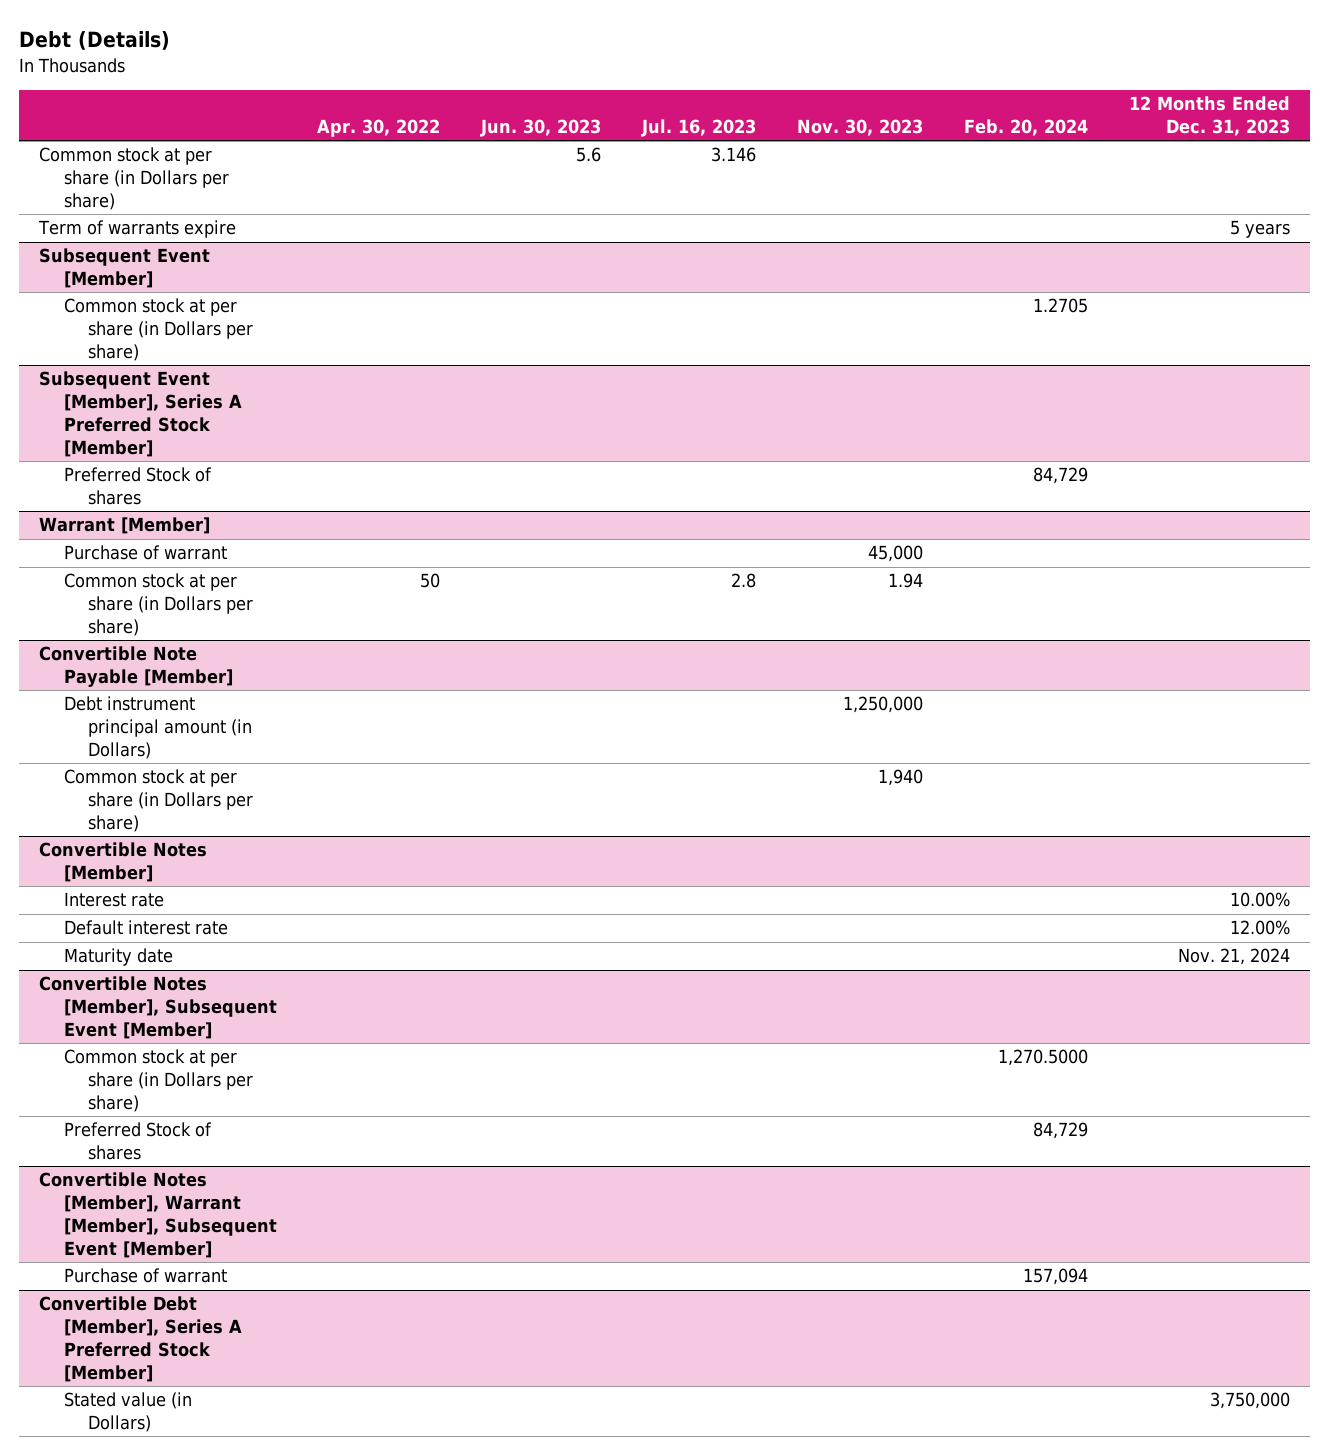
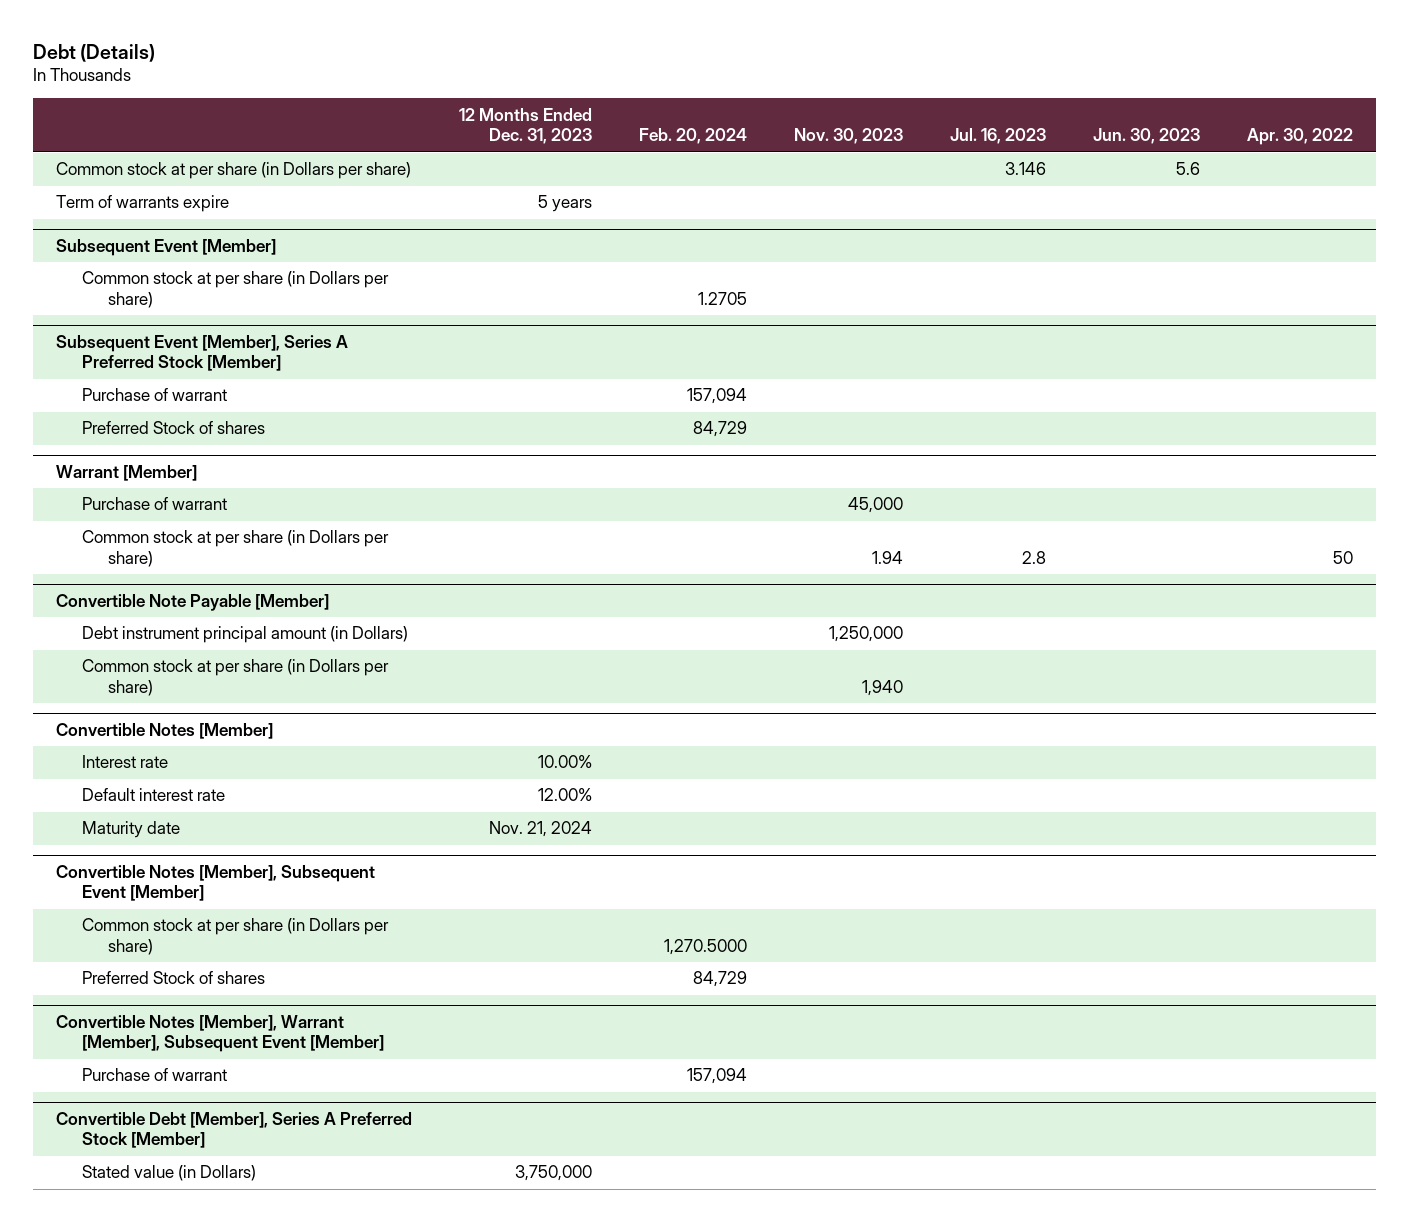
none -> [82,388,228,402] Purchase of warrant

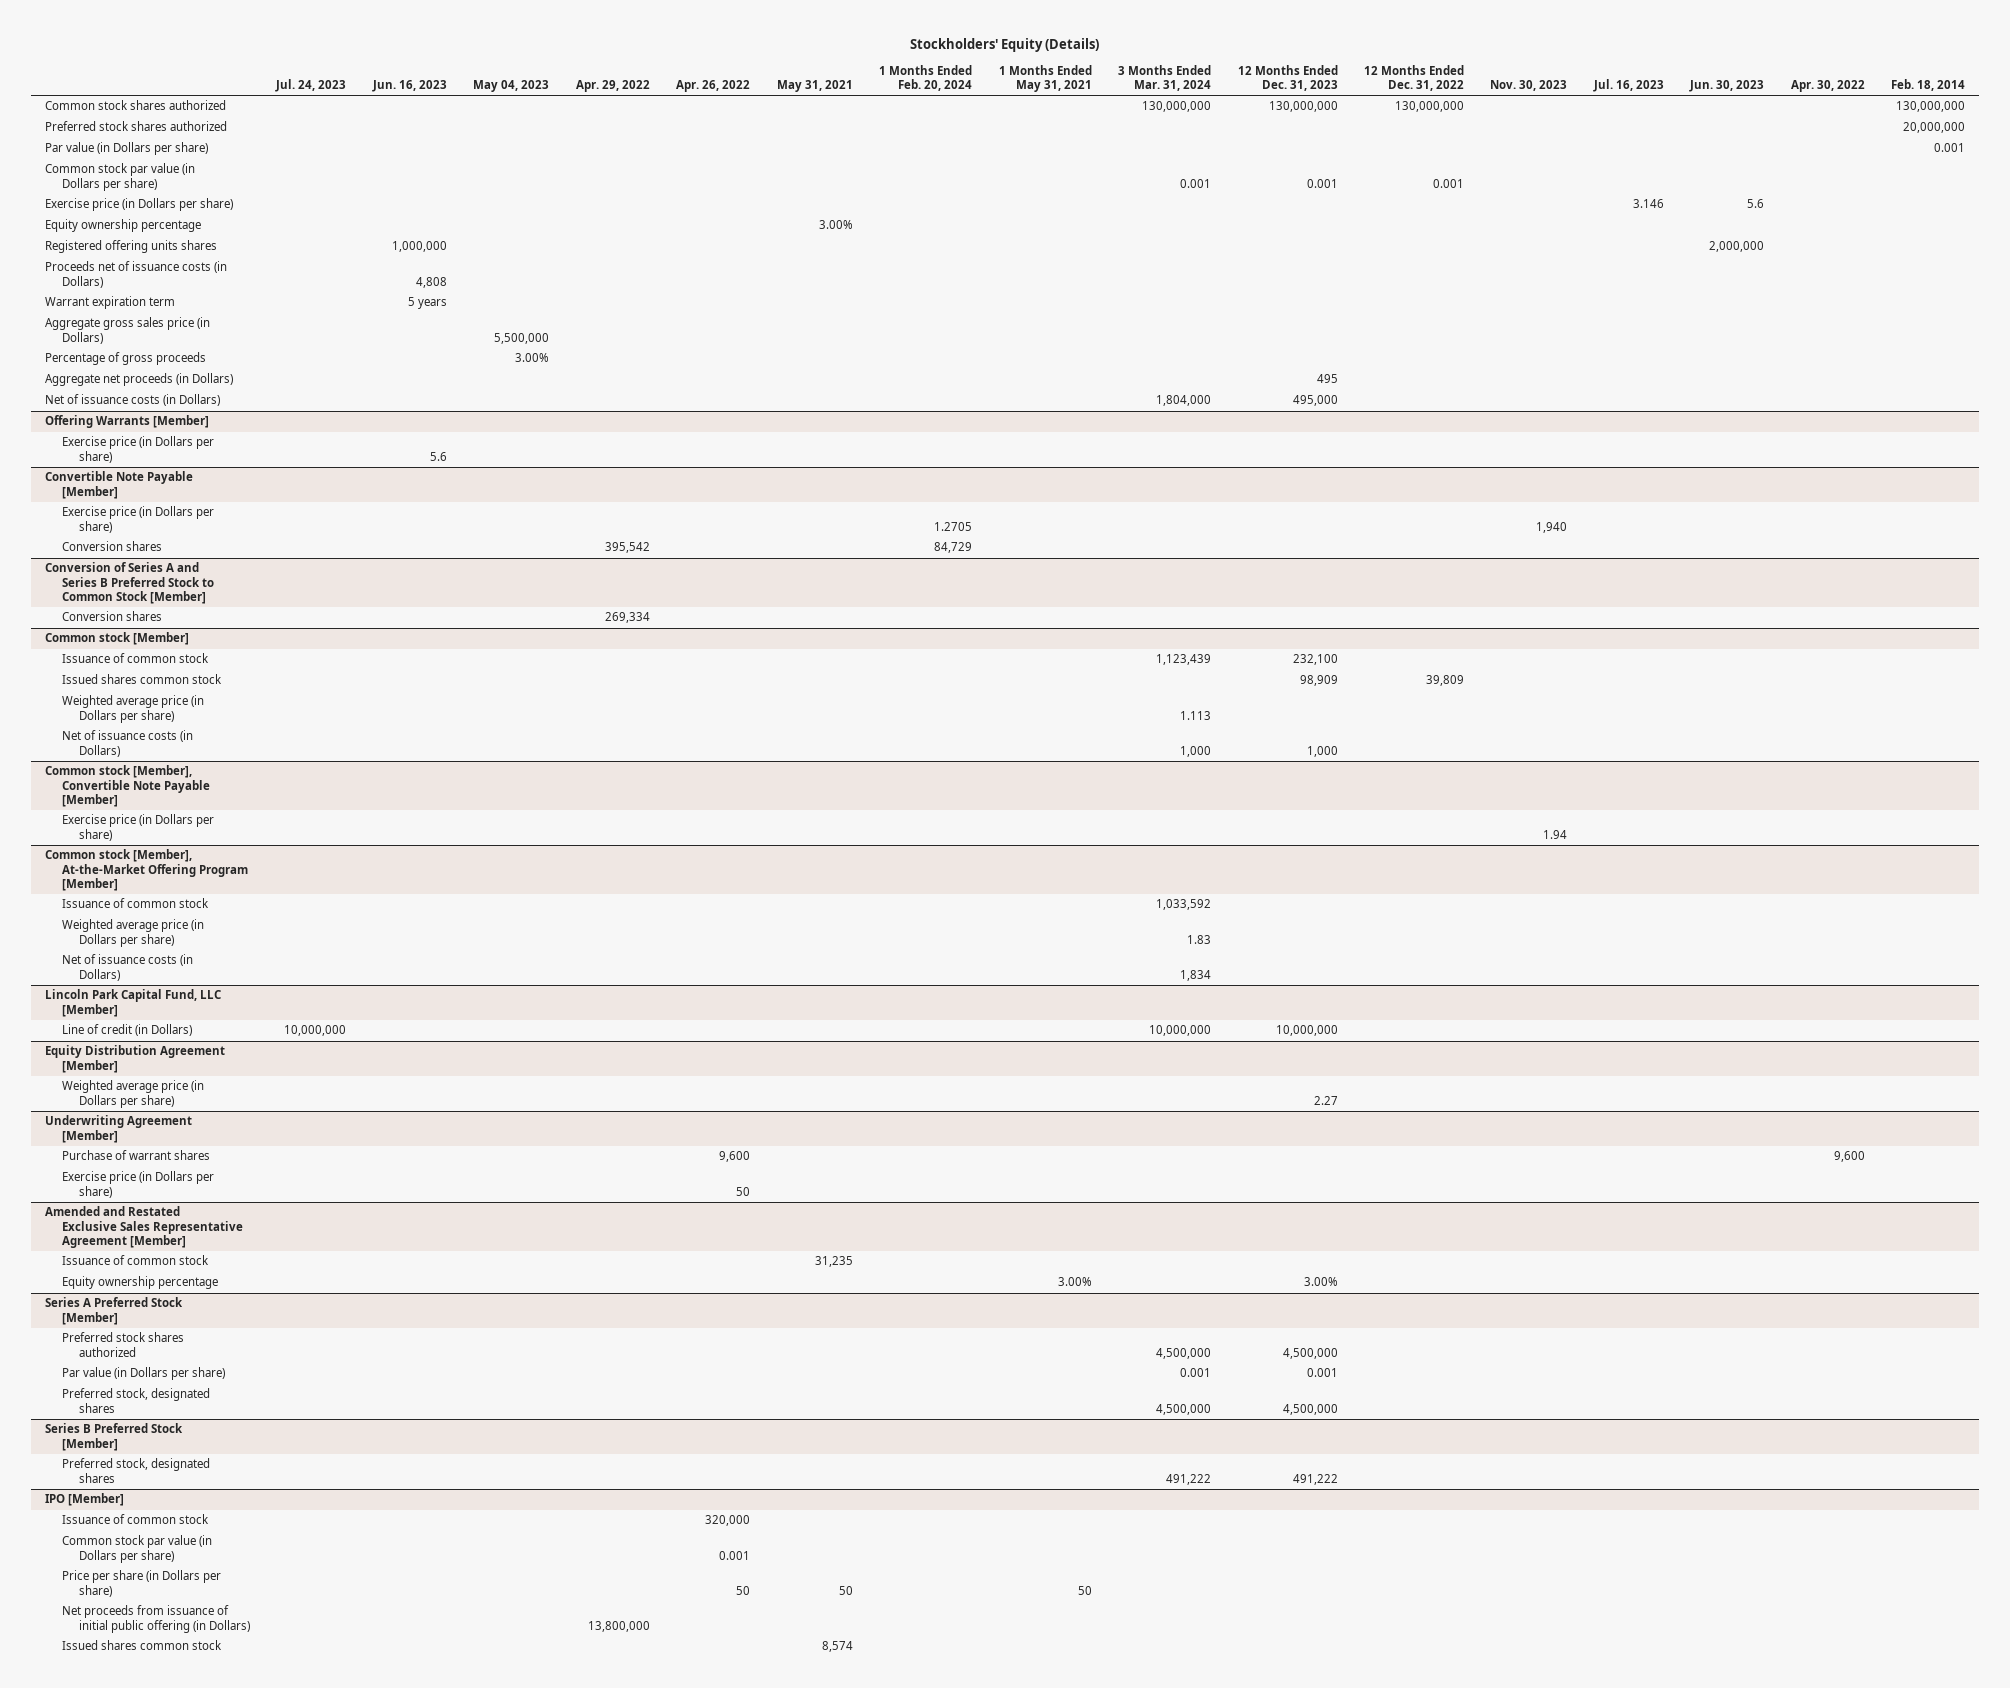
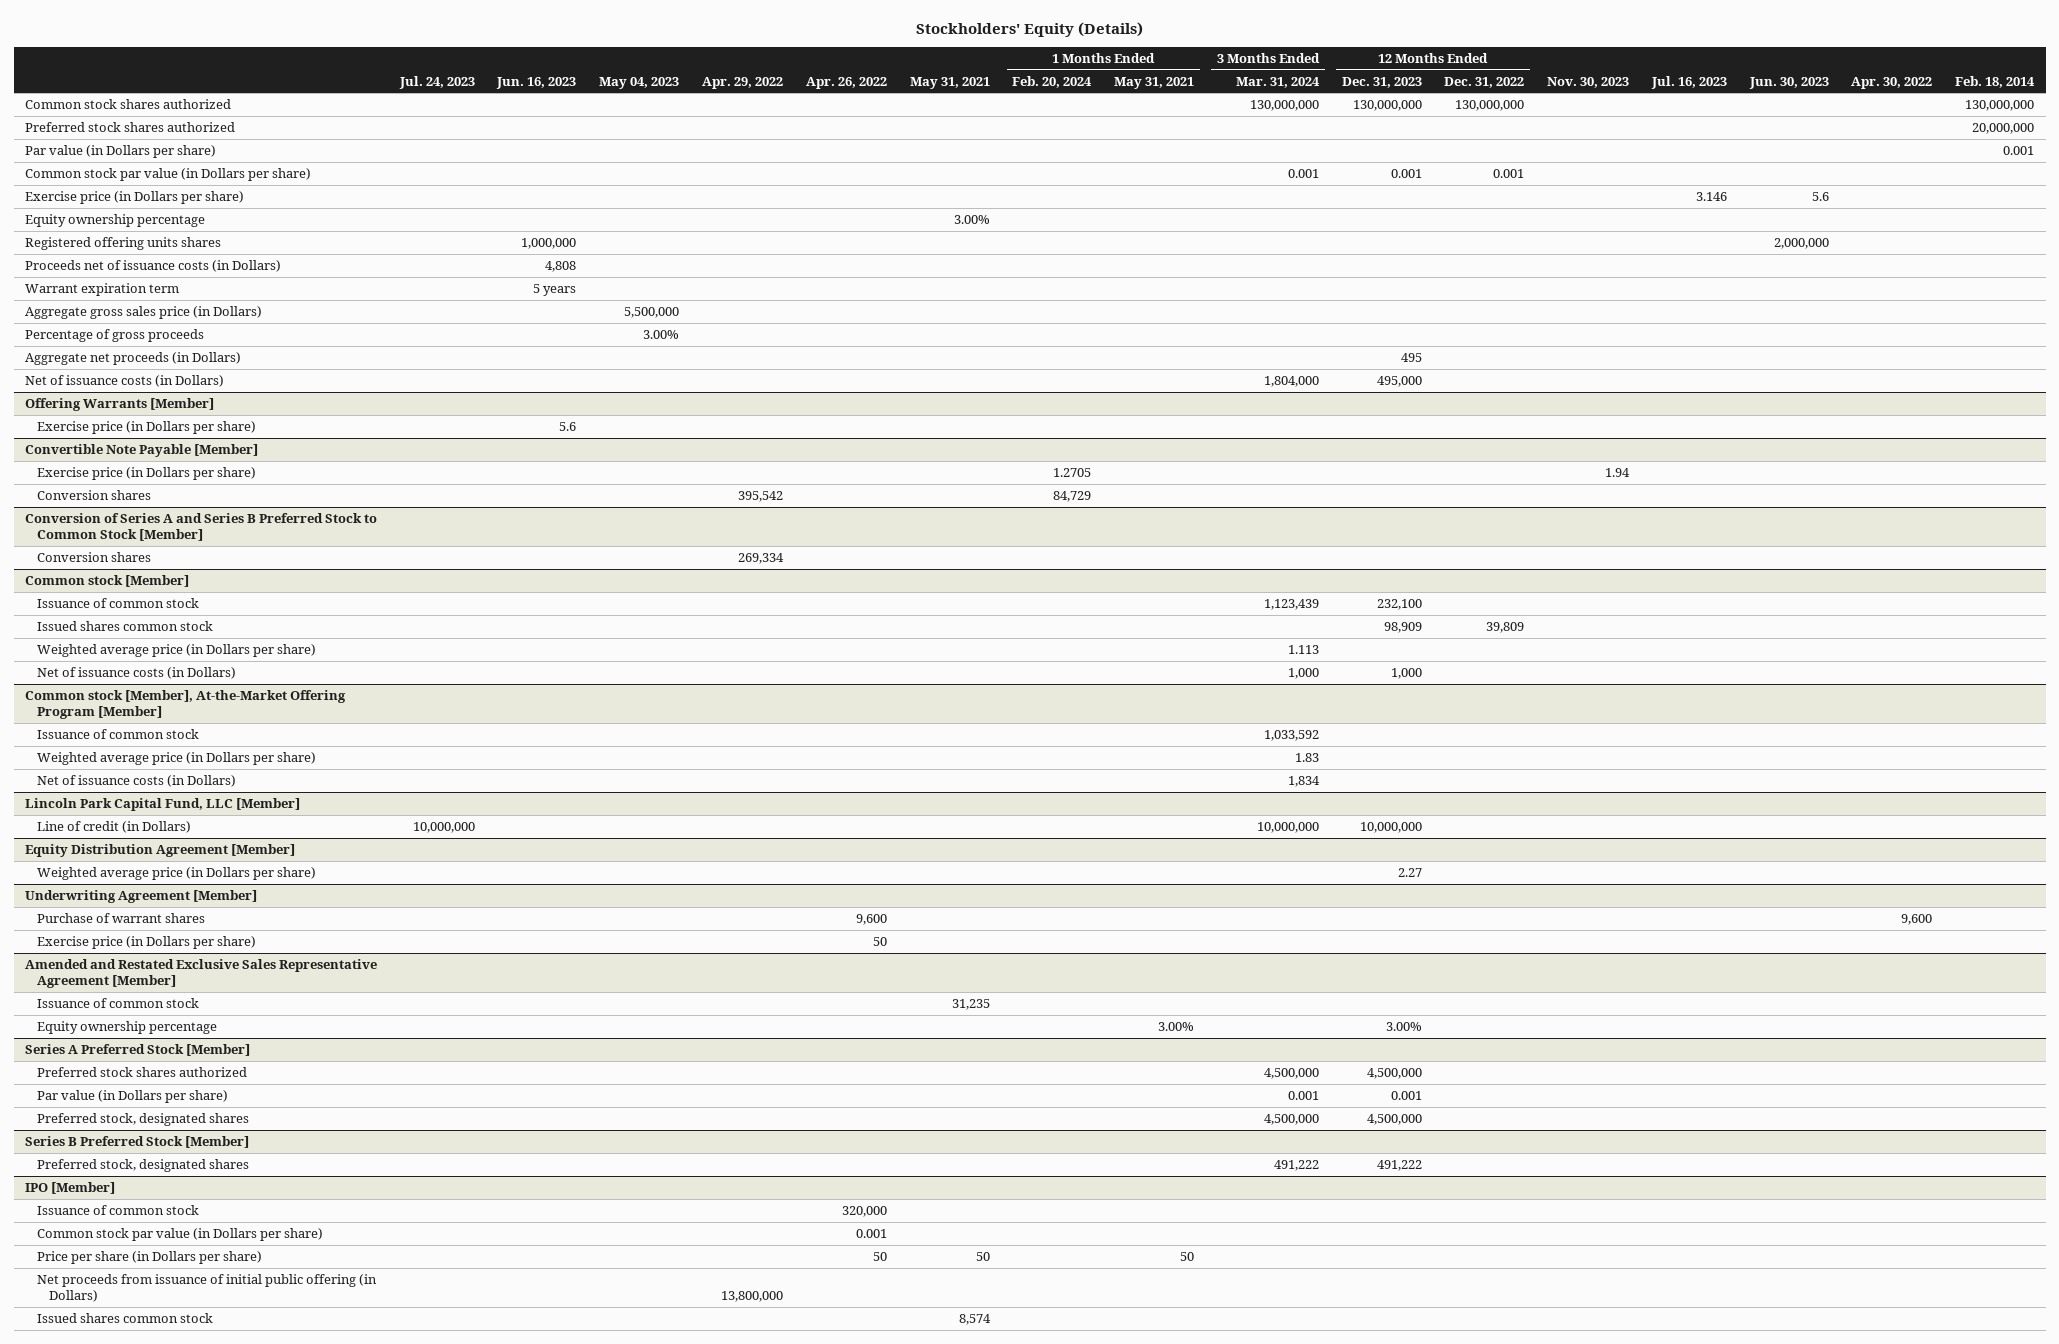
[1536,521,1568,533] 1,940 -> [1605,468,1631,478] 1.94
[44,765,210,807] Common stock [Member], Convertible Note Payable [Member] -> none
[61,814,214,841] Exercise price (in Dollars per share) -> none

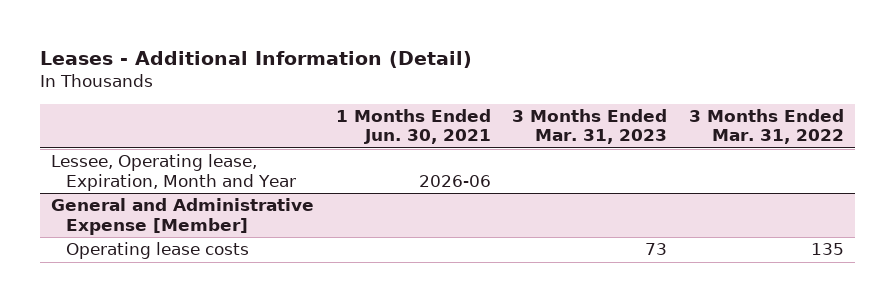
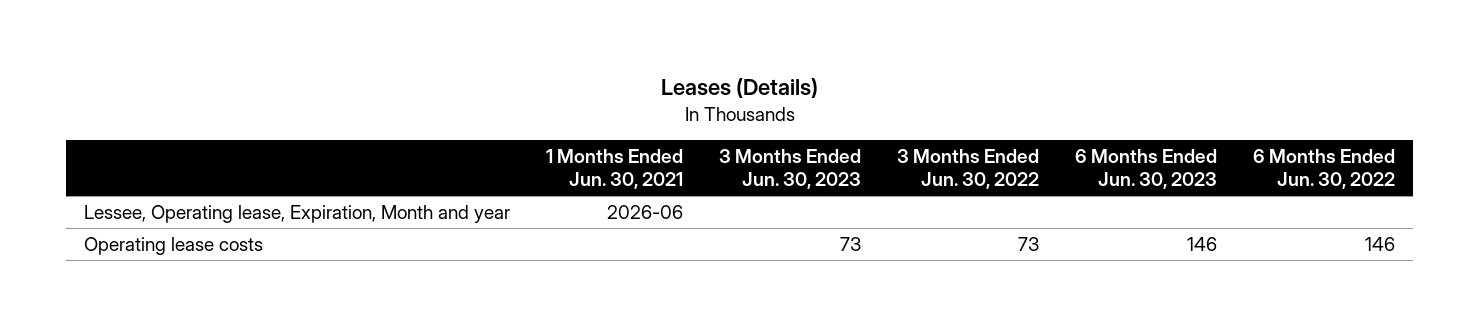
[39,51,472,69] Leases - Additional Information (Detail) -> [660,78,818,99] Leases (Details)
[512,109,668,145] 3 Months Ended Mar. 31, 2023 -> none
[689,109,845,145] 3 Months Ended Mar. 31, 2022 -> none
none -> [719,148,862,190] 3 Months Ended Jun. 30, 2023
none -> [897,148,1040,190] 3 Months Ended Jun. 30, 2022
none -> [1075,148,1218,190] 6 Months Ended Jun. 30, 2023
none -> [1253,148,1396,190] 6 Months Ended Jun. 30, 2022
[50,198,314,235] General and Administrative Expense [Member] -> none
[66,242,250,260] Operating lease costs -> none
[50,154,297,191] Lessee, Operating lease, Expiration, Month and Year -> [84,204,511,223] Lessee, Operating lease, Expiration, Month and year
none -> [84,236,264,255] Operating lease costs

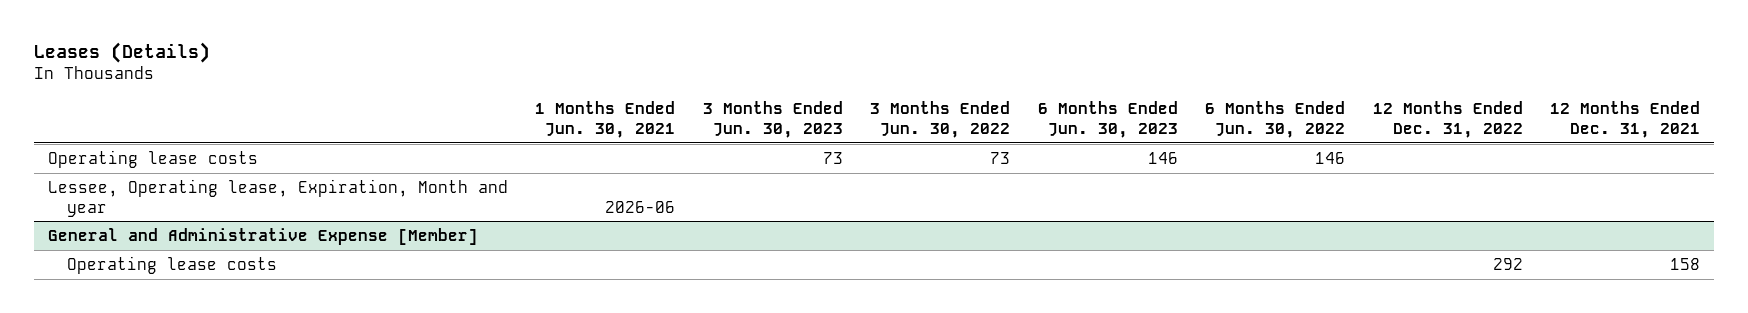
none -> [1372,100,1523,138] 12 Months Ended Dec. 31, 2022
none -> [1550,100,1701,138] 12 Months Ended Dec. 31, 2021
[84,204,511,223] Lessee, Operating lease, Expiration, Month and year -> [47,178,508,217] Lessee, Operating lease, Expiration, Month and year
none -> [47,227,478,245] General and Administrative Expense [Member]
none -> [66,255,277,274] Operating lease costs

